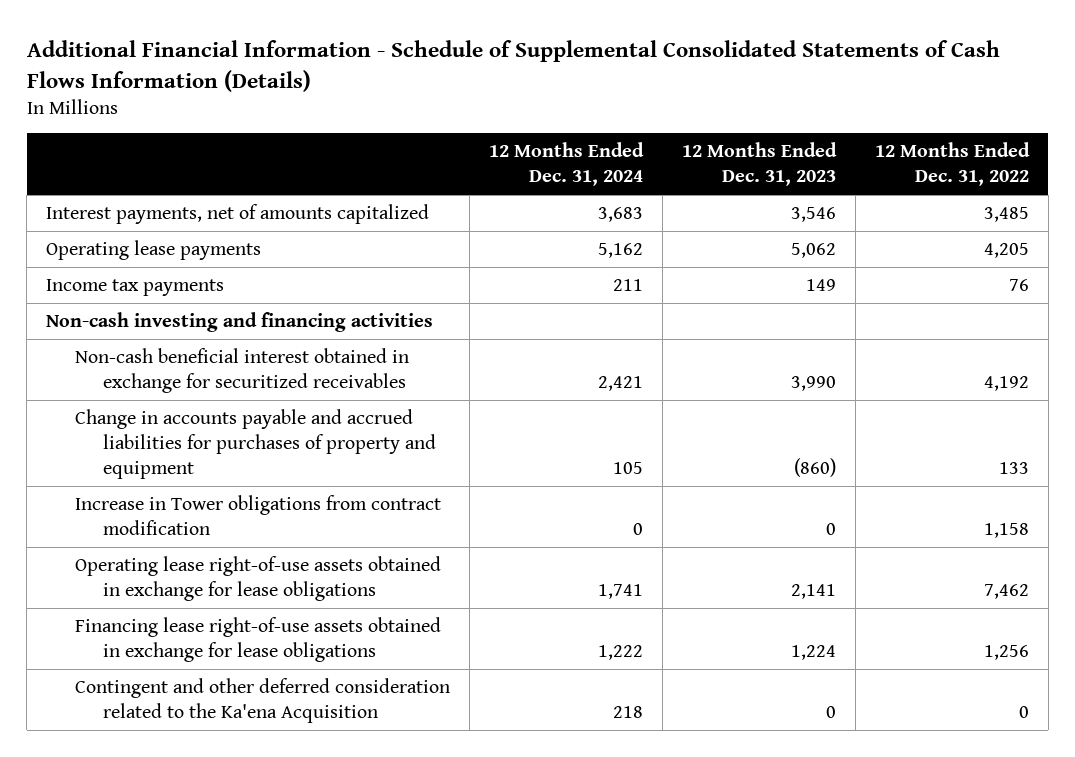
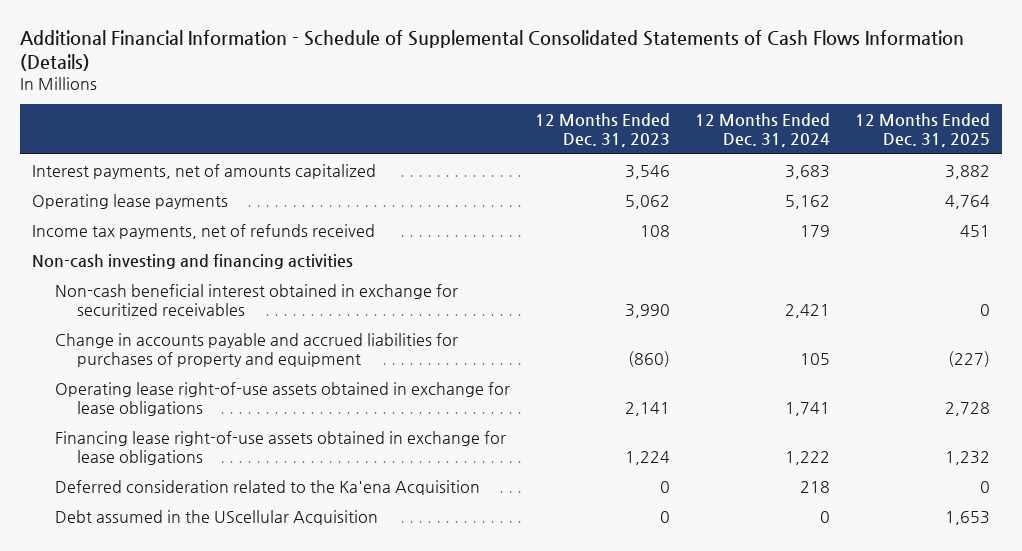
[874,142,1030,187] 12 Months Ended Dec. 31, 2022 -> none
none -> [854,112,990,147] 12 Months Ended Dec. 31, 2025
[46,279,225,297] Income tax payments -> [32,223,376,239] Income tax payments, net of refunds received
[612,279,643,292] 211 -> [799,224,830,237] 179
[805,279,836,292] 149 -> [639,224,670,237] 108
[74,495,441,535] Increase in Tower obligations from contract modification -> none
[74,678,450,723] Contingent and other deferred consideration related to the Ka'ena Acquisition -> [54,479,480,495] Deferred consideration related to the Ka'ena Acquisition
none -> [54,509,378,525] Debt assumed in the UScellular Acquisition

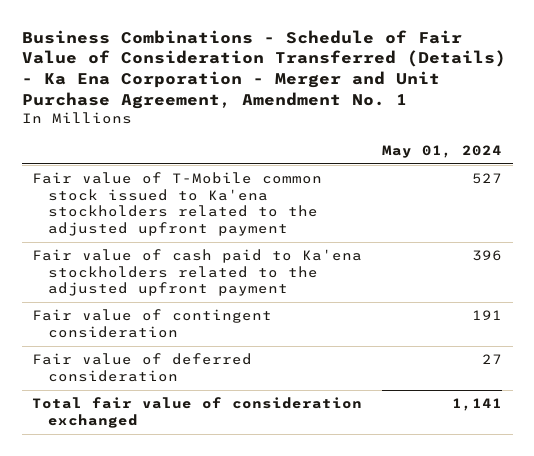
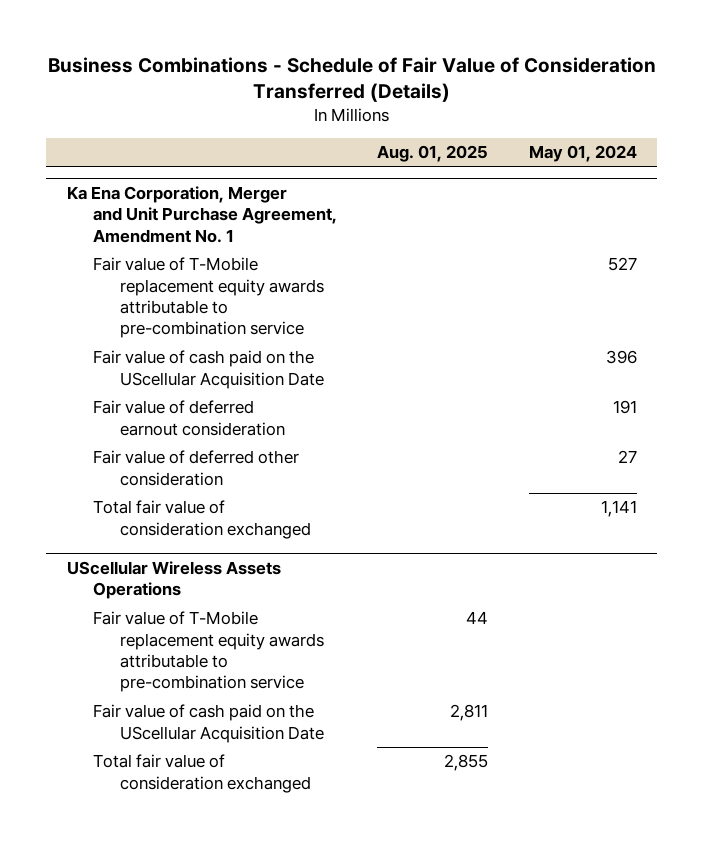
[21,29,506,110] Business Combinations - Schedule of Fair Value of Consideration Transferred (Details) - Ka Ena Corporation - Merger and Unit Purchase Agreement, Amendment No. 1 -> [47,57,656,103] Business Combinations - Schedule of Fair Value of Consideration Transferred (Details)
none -> [377,145,489,163] Aug. 01, 2025
none -> [66,185,338,243] Ka Ena Corporation, Merger and Unit Purchase Agreement, Amendment No. 1
[31,172,322,236] Fair value of T-Mobile common stock issued to Ka'ena stockholders related to the adjusted upfront payment -> [93,257,324,339] Fair value of T-Mobile replacement equity awards attributable to pre-combination service
[31,249,362,297] Fair value of cash paid to Ka'ena stockholders related to the adjusted upfront payment -> [93,350,324,389] Fair value of cash paid on the UScellular Acquisition Date
[31,309,272,338] Fair value of contingent consideration -> [93,400,285,436] Fair value of deferred earnout consideration
[31,353,252,382] Fair value of deferred consideration -> [93,450,300,486] Fair value of deferred other consideration
none -> [66,560,281,600] UScellular Wireless Assets Operations
none -> [93,611,324,693] Fair value of T-Mobile replacement equity awards attributable to pre-combination service
none -> [93,704,324,743] Fair value of cash paid on the UScellular Acquisition Date
none -> [93,754,311,793] Total fair value of consideration exchanged

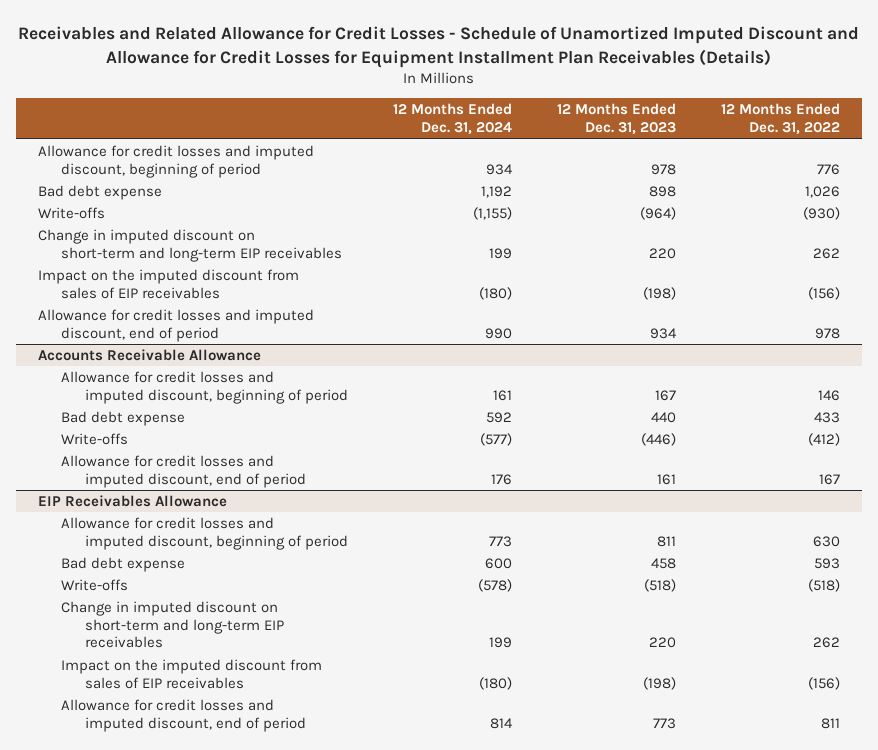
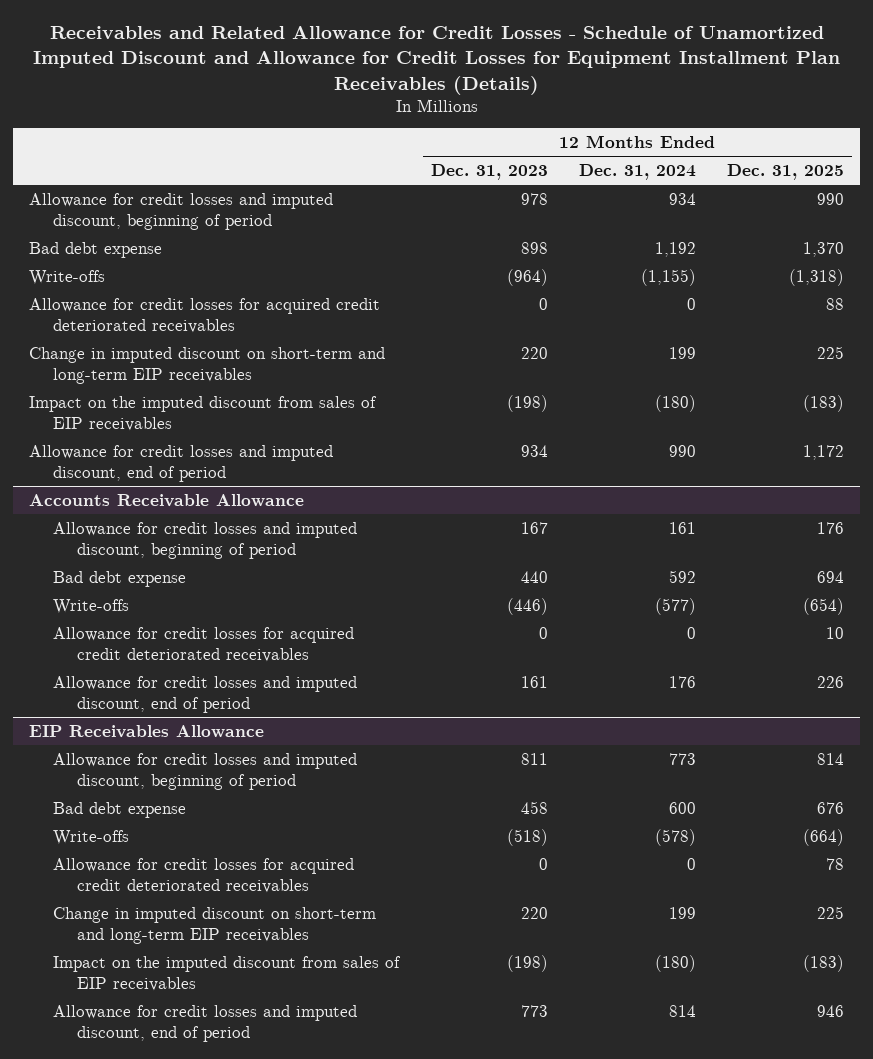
[720,103,840,136] 12 Months Ended Dec. 31, 2022 -> none
none -> [727,163,845,180] Dec. 31, 2025
none -> [29,297,381,333] Allowance for credit losses for acquired credit deteriorated receivables
none -> [53,626,355,662] Allowance for credit losses for acquired credit deteriorated receivables
none -> [53,857,355,893] Allowance for credit losses for acquired credit deteriorated receivables

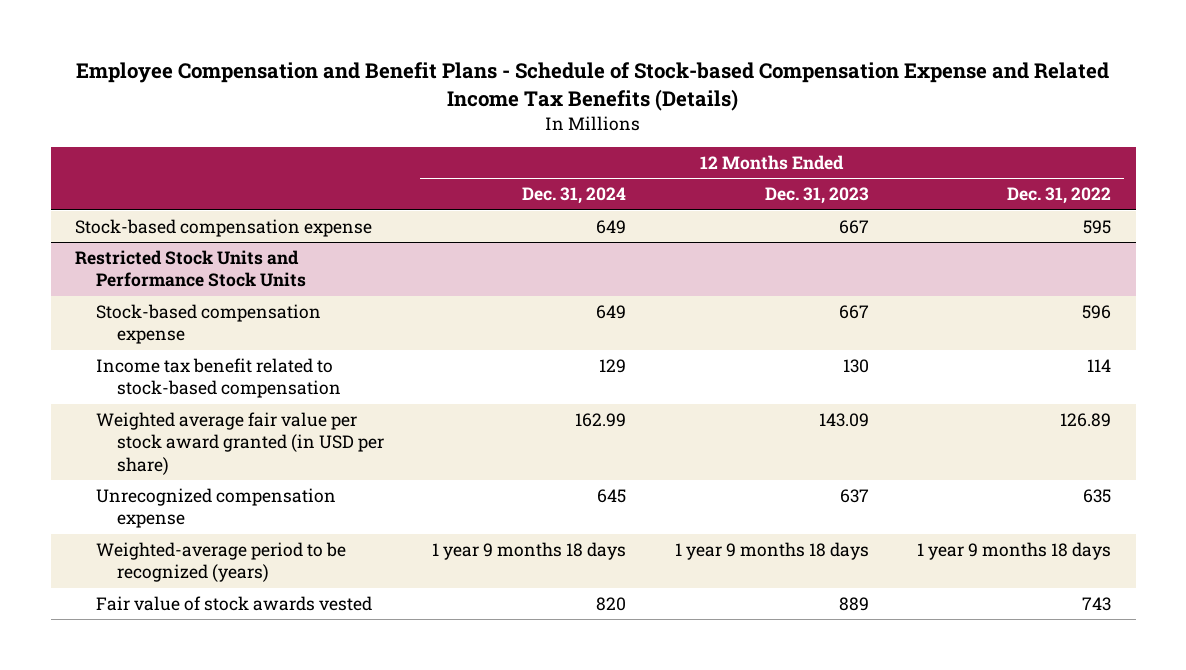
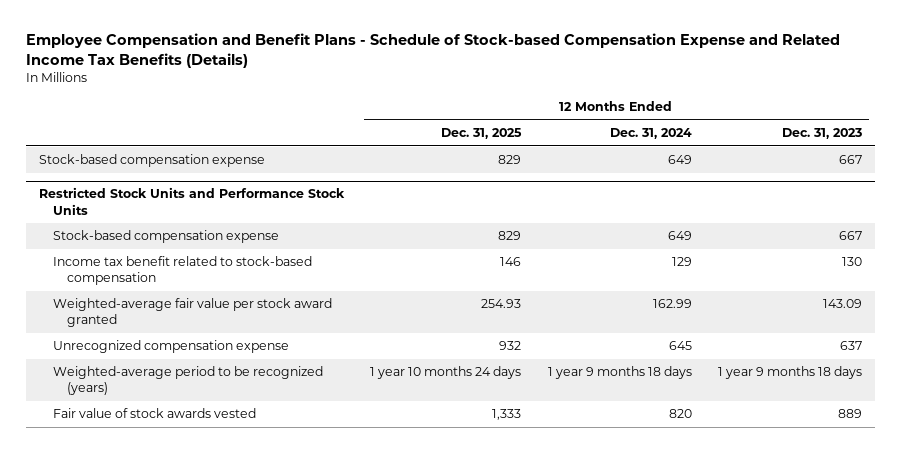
[1007,187,1112,205] Dec. 31, 2022 -> none
none -> [441,128,523,140] Dec. 31, 2025
[95,411,384,475] Weighted average fair value per stock award granted (in USD per share) -> [52,298,332,328] Weighted-average fair value per stock award granted

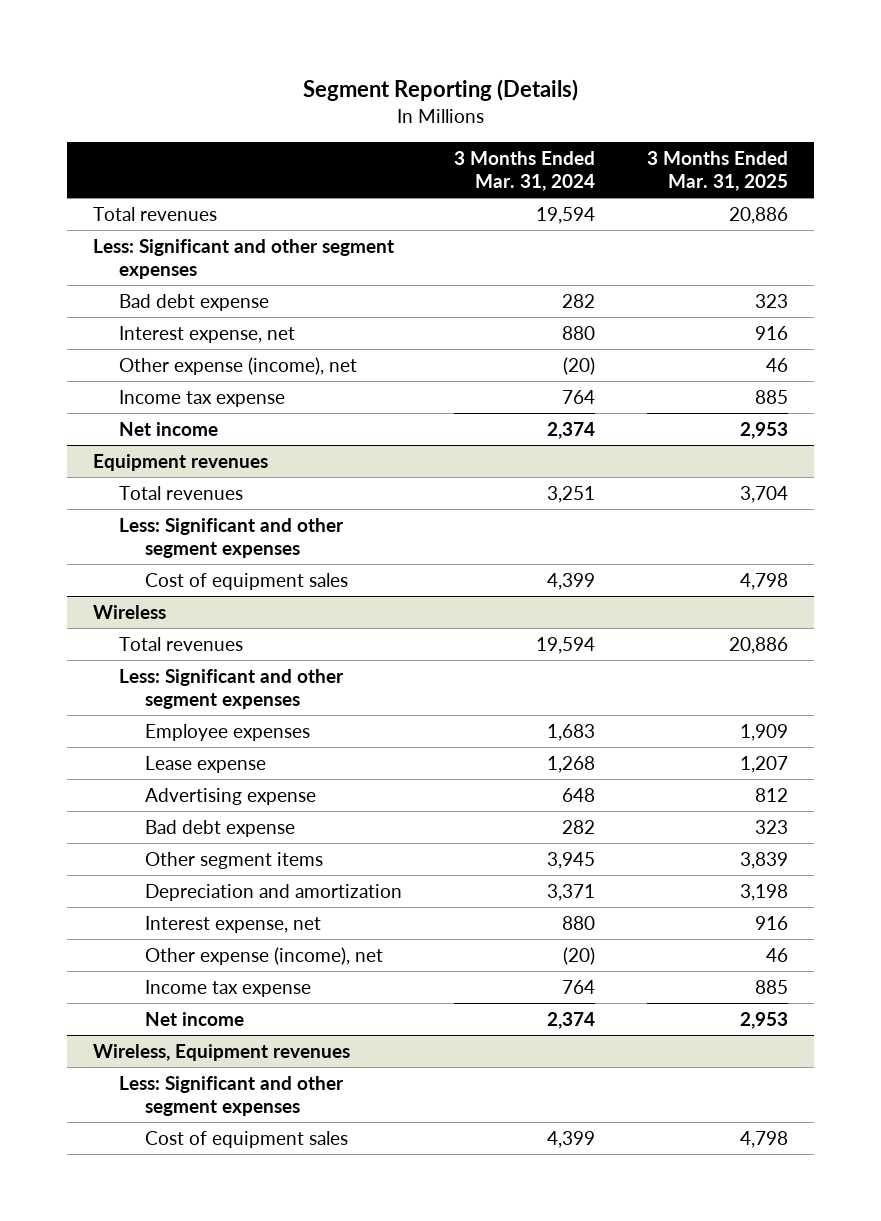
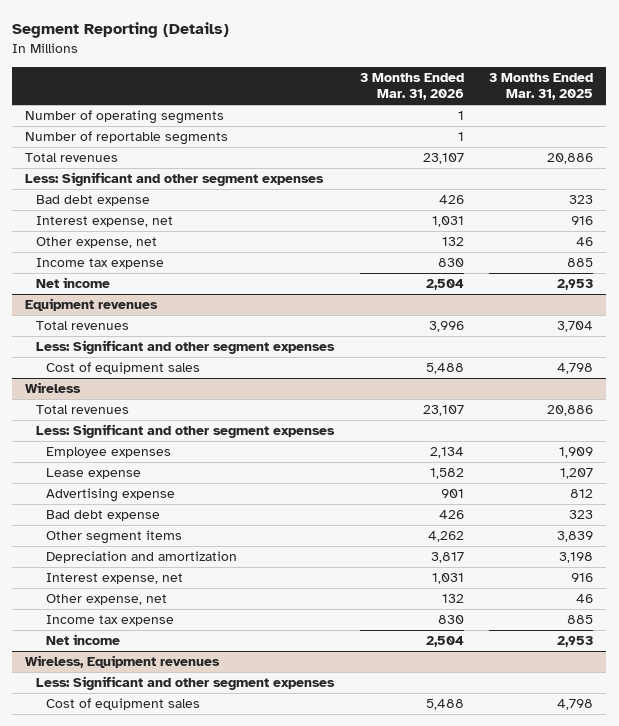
[454,150,596,192] 3 Months Ended Mar. 31, 2024 -> none
none -> [359,72,464,101] 3 Months Ended Mar. 31, 2026
none -> [25,110,225,125] Number of operating segments
none -> [25,131,229,146] Number of reportable segments
[119,356,358,375] Other expense (income), net -> [35,237,157,249] Other expense, net
[145,946,384,965] Other expense (income), net -> [46,594,168,606] Other expense, net

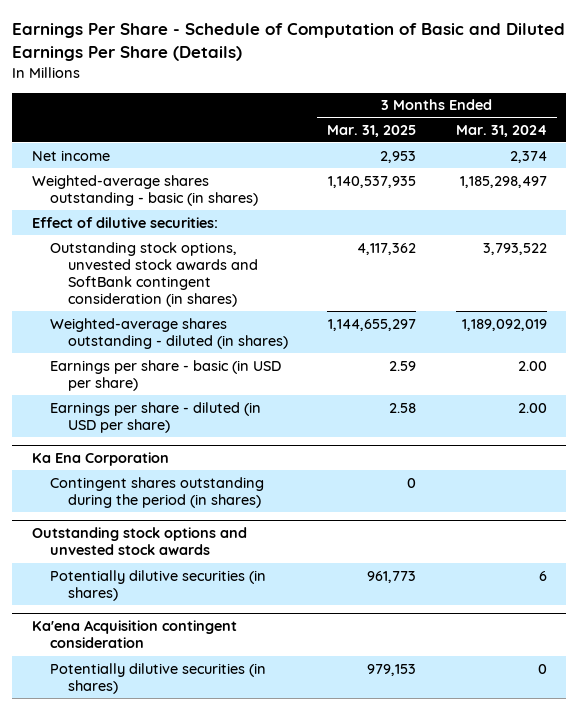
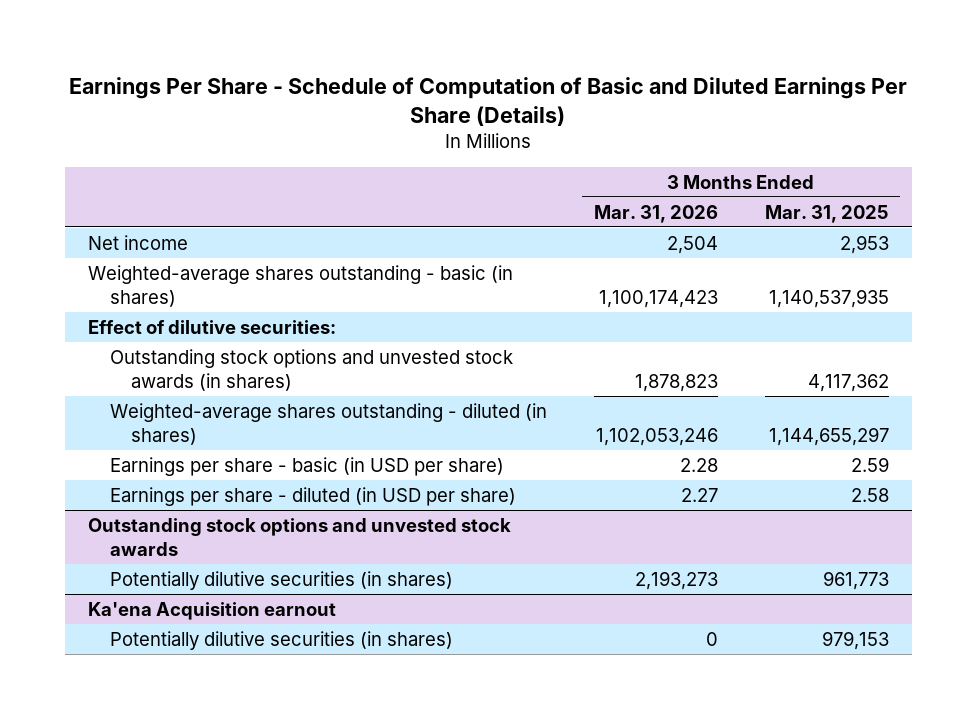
[455,124,547,137] Mar. 31, 2024 -> none
none -> [593,204,718,223] Mar. 31, 2026
[49,241,258,308] Outstanding stock options, unvested stock awards and SoftBank contingent consideration (in shares) -> [109,348,513,392] Outstanding stock options and unvested stock awards (in shares)
[31,452,169,467] Ka Ena Corporation -> none
[49,476,264,508] Contingent shares outstanding during the period (in shares) -> none
[31,620,237,649] Ka'ena Acquisition contingent consideration -> [88,601,337,620] Ka'ena Acquisition earnout

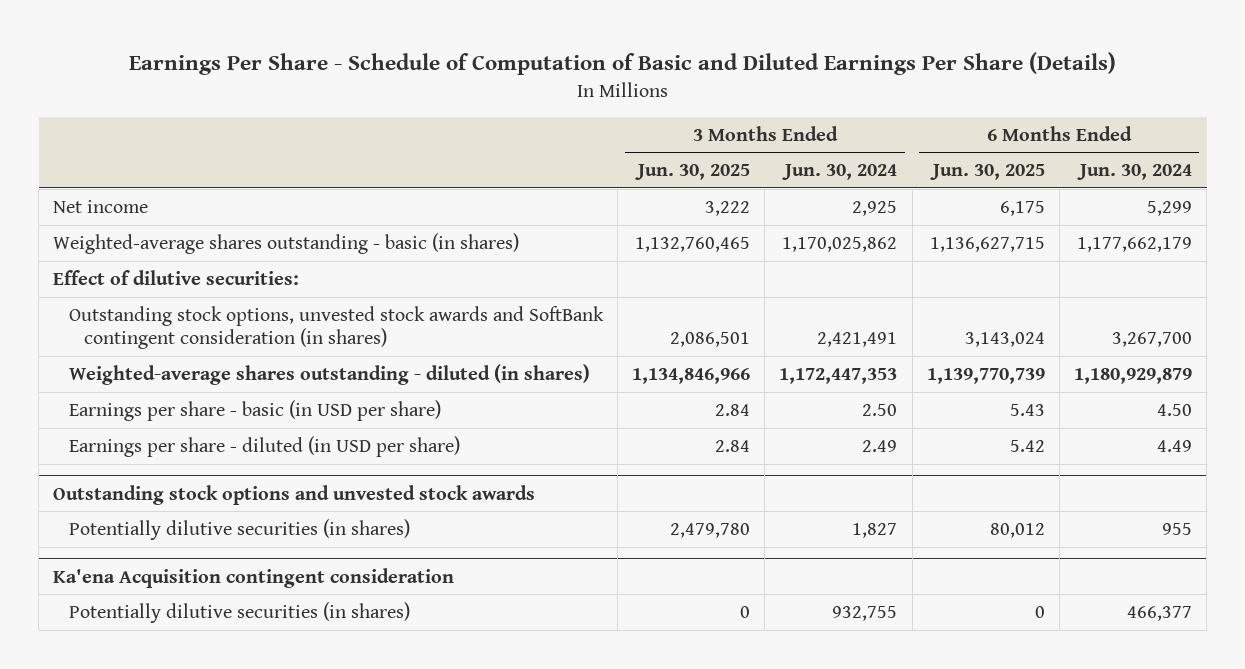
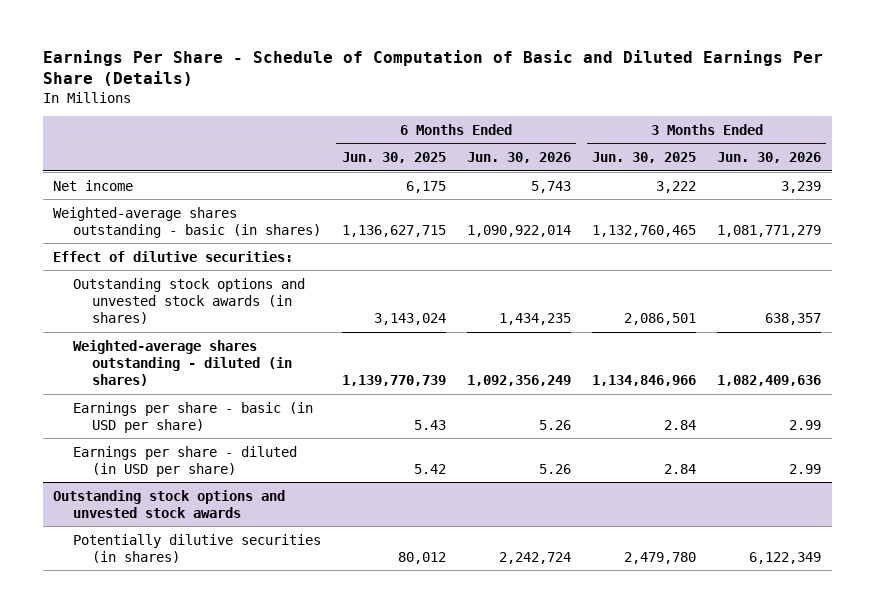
[782,164,898,181] Jun. 30, 2024 -> none
[1076,164,1192,181] Jun. 30, 2024 -> none
none -> [466,152,571,164] Jun. 30, 2026
none -> [717,152,822,164] Jun. 30, 2026
[68,305,604,350] Outstanding stock options, unvested stock awards and SoftBank contingent consideration (in shares) -> [72,277,305,324] Outstanding stock options and unvested stock awards (in shares)
[53,567,455,588] Ka'ena Acquisition contingent consideration -> none
[68,601,410,623] Potentially dilutive securities (in shares) -> none

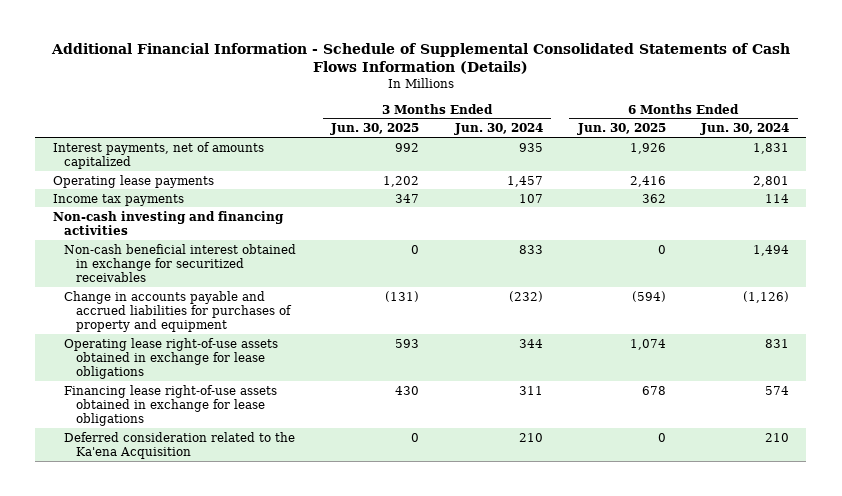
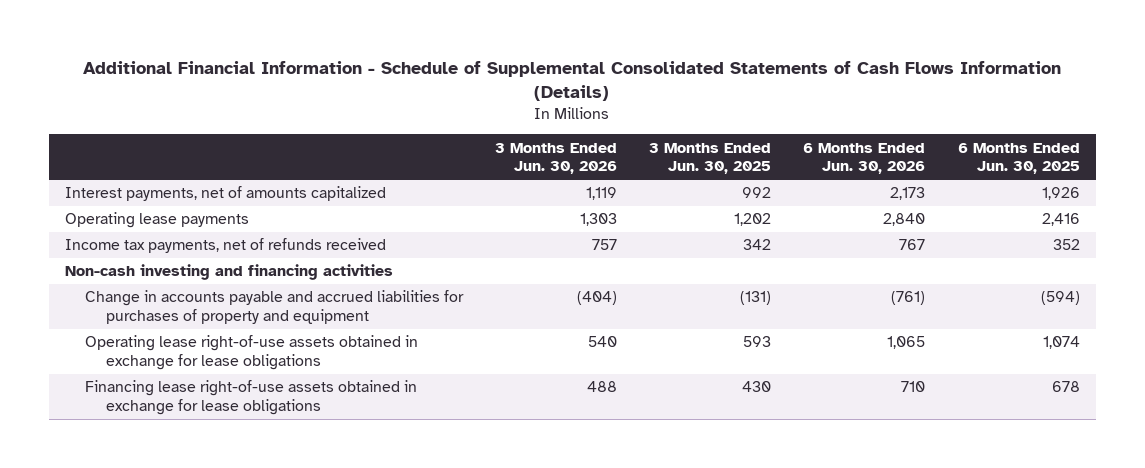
[453,123,543,136] Jun. 30, 2024 -> none
[699,123,789,136] Jun. 30, 2024 -> none
none -> [495,142,618,175] 3 Months Ended Jun. 30, 2026
none -> [803,142,926,175] 6 Months Ended Jun. 30, 2026
[52,193,184,206] Income tax payments -> [65,238,387,254] Income tax payments, net of refunds received
[395,193,420,203] 347 -> [743,239,772,251] 342
[641,193,666,203] 362 -> [1052,239,1080,251] 352
[64,243,297,283] Non-cash beneficial interest obtained in exchange for securitized receivables -> none
[64,431,296,459] Deferred consideration related to the Ka'ena Acquisition -> none

